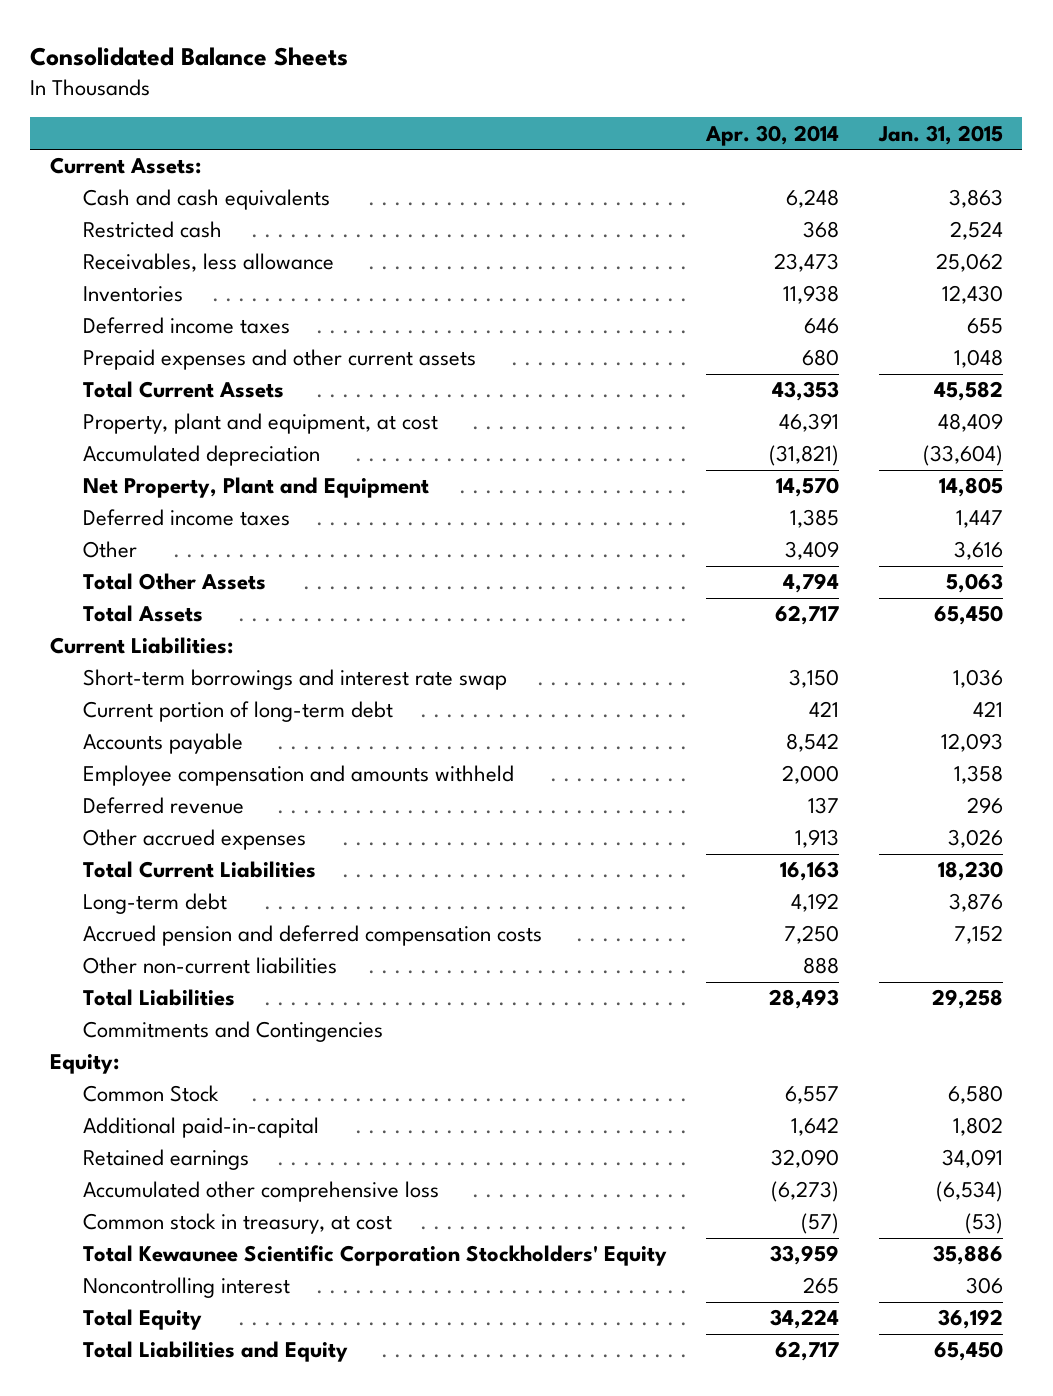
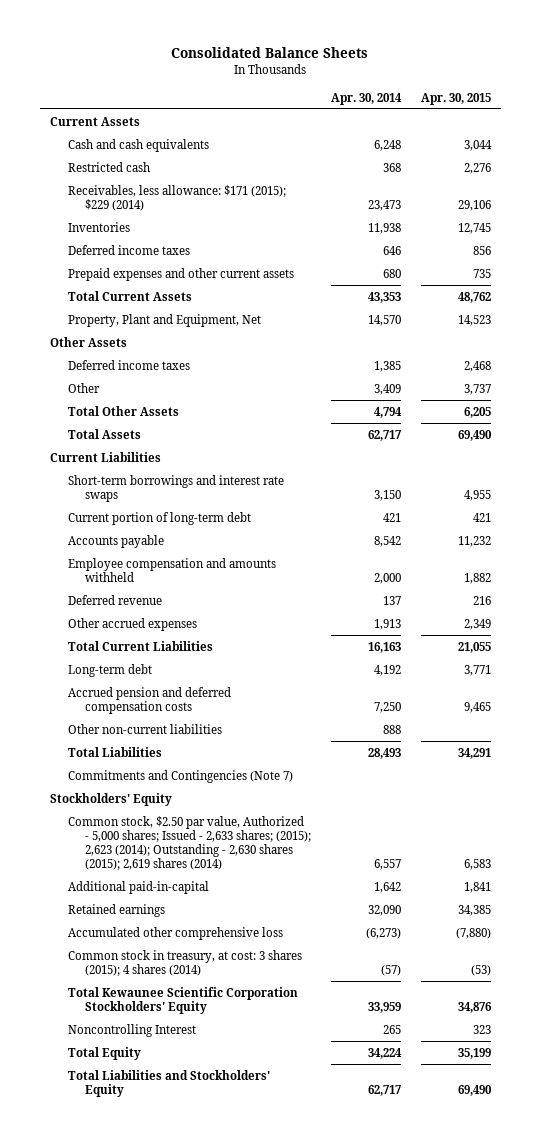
[877,124,1003,145] Jan. 31, 2015 -> none
none -> [420,92,491,105] Apr. 30, 2015
[49,157,201,175] Current Assets: -> [50,116,141,126] Current Assets
[83,253,335,273] Receivables, less allowance -> [67,184,286,211] Receivables, less allowance: $171 (2015); $229 (2014)
[83,413,439,435] Property, plant and equipment, at cost -> none
[83,445,321,467] Accumulated depreciation -> none
[83,477,430,499] Net Property, Plant and Equipment -> [67,313,261,327] Property, Plant and Equipment, Net
none -> [50,336,128,347] Other Assets
[49,637,233,655] Current Liabilities: -> [50,451,162,462] Current Liabilities
[83,669,508,691] Short-term borrowings and interest rate swap -> [67,474,284,502] Short-term borrowings and interest rate swaps
[83,1021,384,1043] Commitments and Contingencies -> [67,769,293,783] Commitments and Contingencies (Note 7)
[49,1054,119,1075] Equity: -> [50,792,173,806] Stockholders' Equity
[83,1085,220,1103] Common Stock -> [67,815,312,870] Common stock, $2.50 par value, Authorized - 5,000 shares; Issued - 2,633 shares; (2015); 2,623 (2014); Outstanding - 2,630 shares (2015); 2,619 shares (2014)
[83,1213,393,1235] Common stock in treasury, at cost -> [67,949,302,976] Common stock in treasury, at cost: 3 shares (2015); 4 shares (2014)
[83,1277,291,1299] Noncontrolling interest -> [67,1023,196,1037] Noncontrolling Interest
[83,1341,349,1363] Total Liabilities and Equity -> [67,1069,270,1097] Total Liabilities and Stockholders' Equity

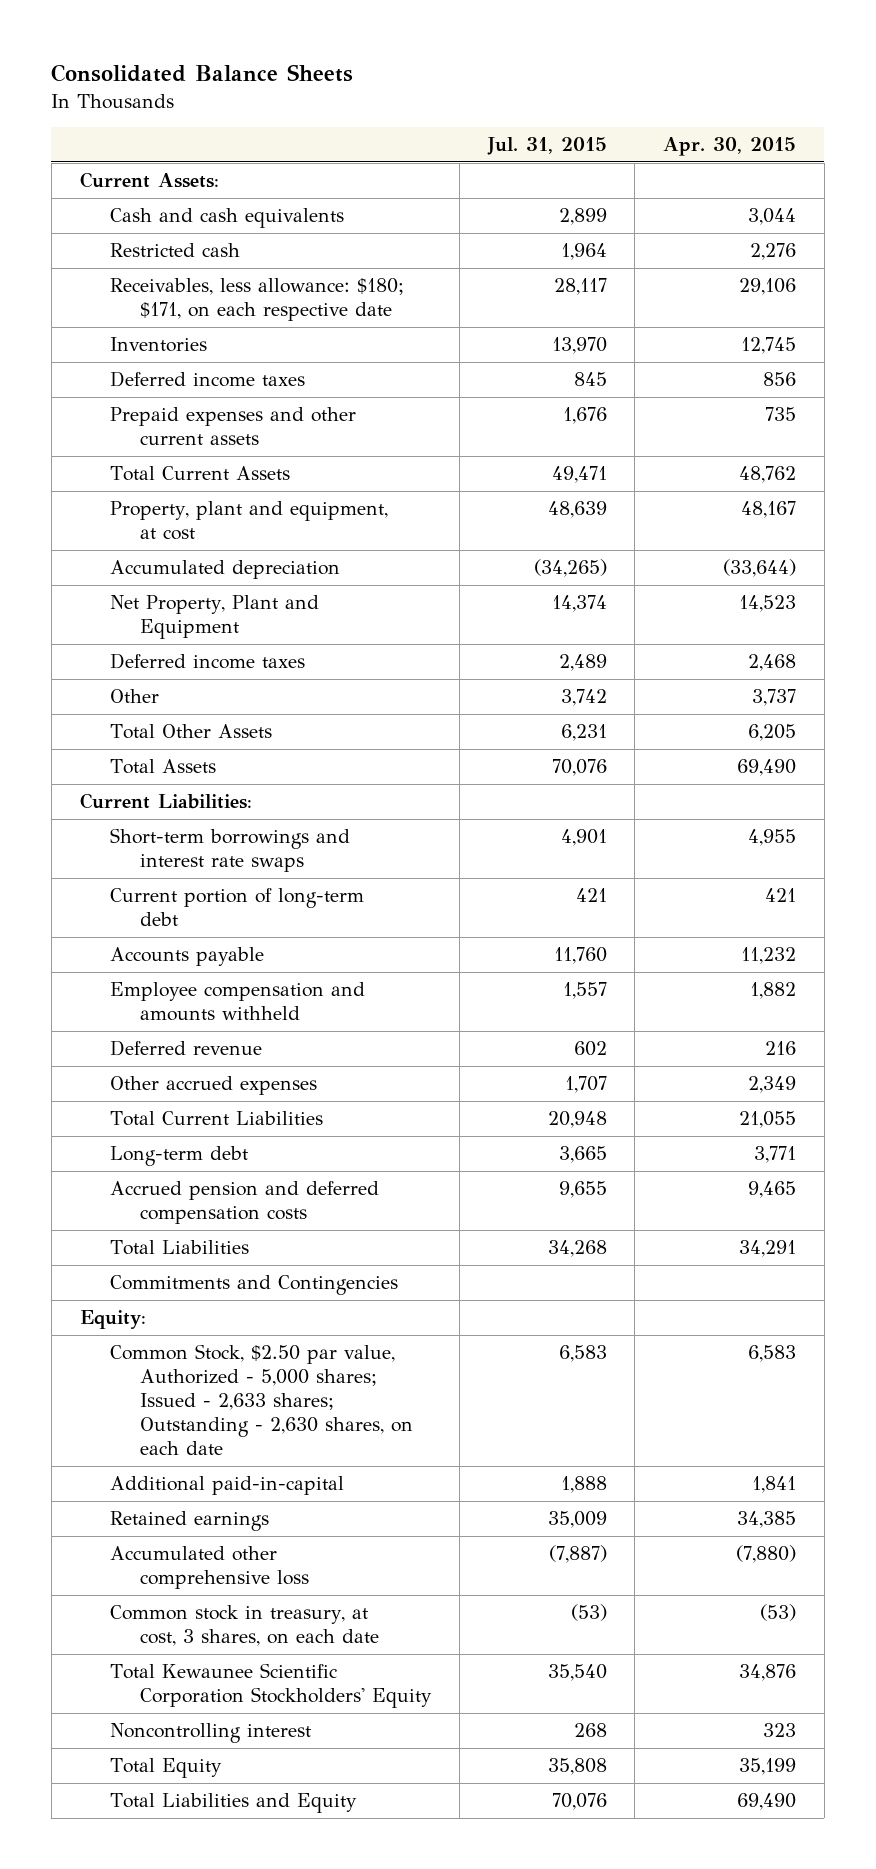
[330,92,402,105] Apr. 30, 2014 -> none
none -> [486,136,607,155] Jul. 31, 2015
[50,116,141,126] Current Assets -> [79,171,219,188] Current Assets:
[67,184,286,211] Receivables, less allowance: $171 (2015); $229 (2014) -> [109,277,404,321] Receivables, less allowance: $180; $171, on each respective date
[50,336,128,347] Other Assets -> none
none -> [109,500,388,540] Property, plant and equipment, at cost
none -> [109,559,340,579] Accumulated depreciation
[67,313,261,327] Property, Plant and Equipment, Net -> [109,594,319,639] Net Property, Plant and Equipment
[50,451,162,462] Current Liabilities -> [79,792,252,809] Current Liabilities:
[67,723,222,734] Other non-current liabilities -> none
[67,769,293,783] Commitments and Contingencies (Note 7) -> [109,1274,398,1295] Commitments and Contingencies
[50,792,173,806] Stockholders' Equity -> [79,1309,146,1329] Equity:
[67,815,312,870] Common stock, $2.50 par value, Authorized - 5,000 shares; Issued - 2,633 shares; (2015); 2,623 (2014); Outstanding - 2,630 shares (2015); 2,619 shares (2014) -> [109,1343,414,1455] Common Stock, $2.50 par value, Authorized - 5,000 shares; Issued - 2,633 shares; Outstanding - 2,630 shares, on each date
[67,949,302,976] Common stock in treasury, at cost: 3 shares (2015); 4 shares (2014) -> [109,1604,380,1646] Common stock in treasury, at cost, 3 shares, on each date
[67,1023,196,1037] Noncontrolling Interest -> [109,1722,311,1743] Noncontrolling interest
[67,1069,270,1097] Total Liabilities and Stockholders' Equity -> [109,1792,357,1813] Total Liabilities and Equity

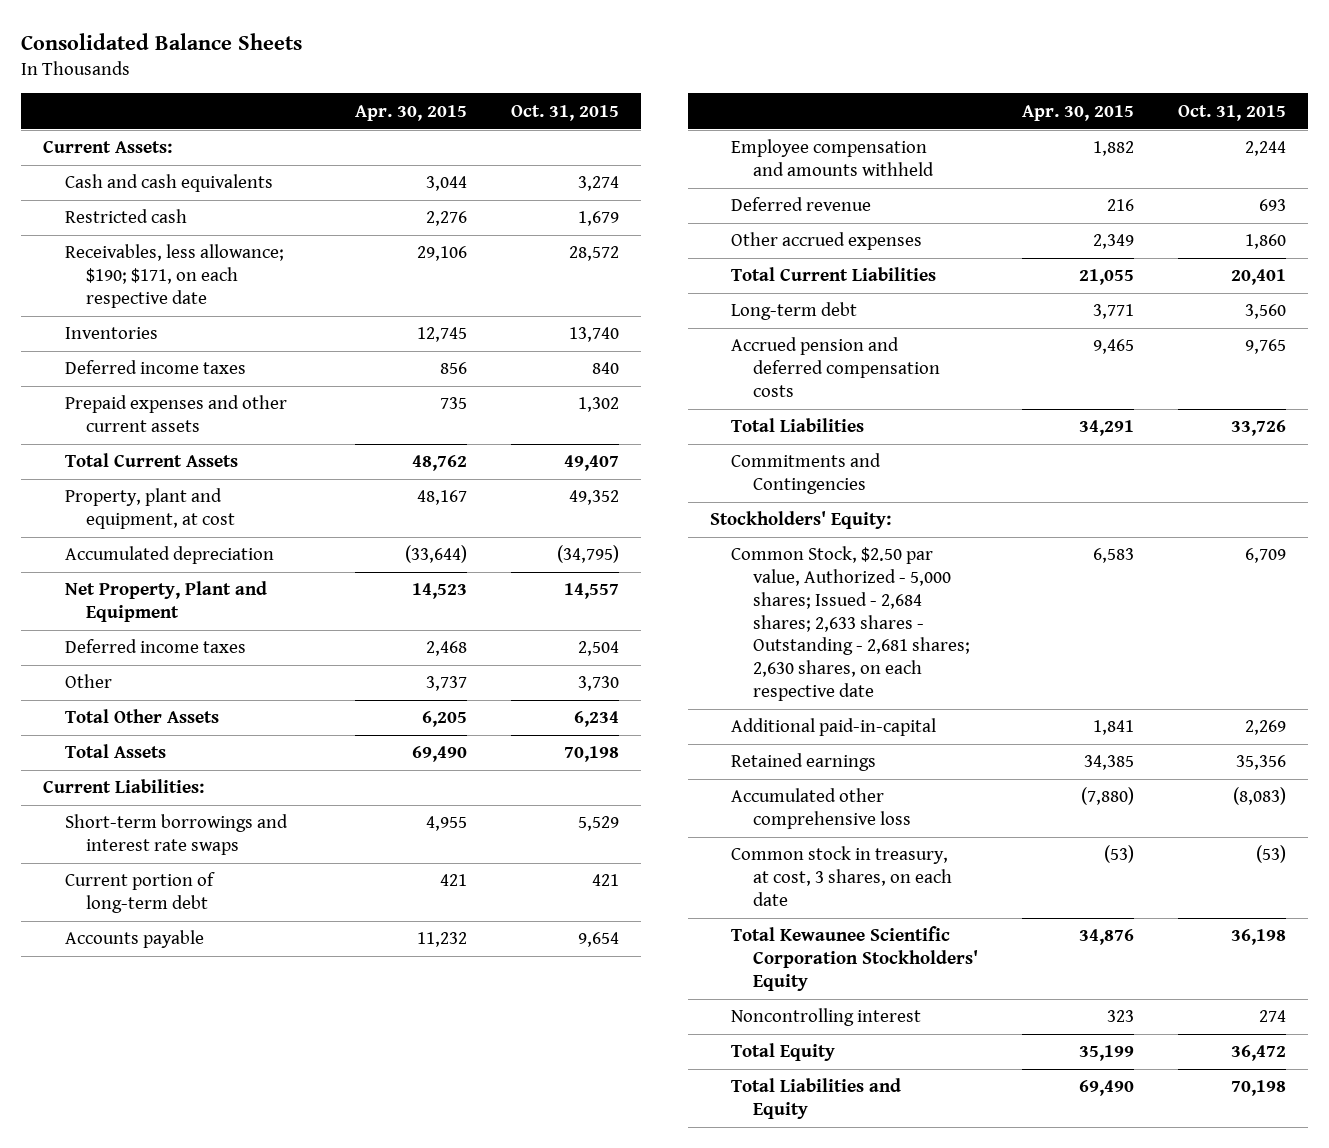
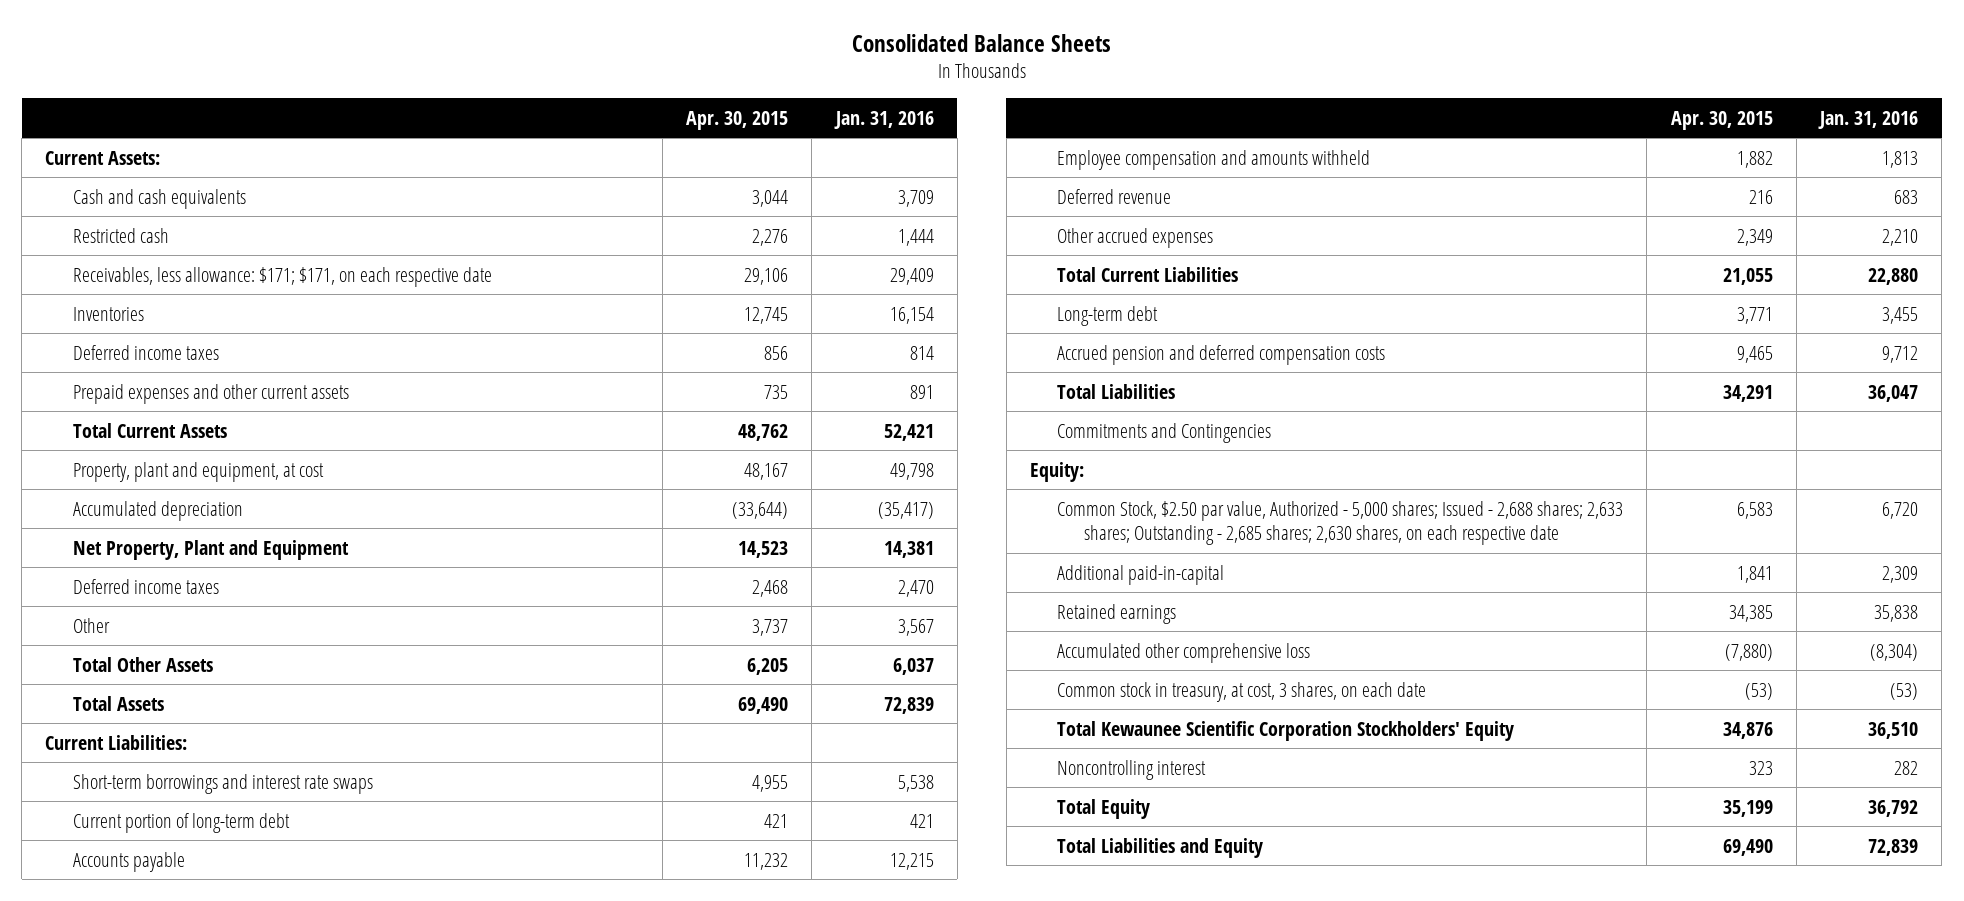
[511,104,620,121] Oct. 31, 2015 -> none
none -> [833,110,934,129] Jan. 31, 2016
[64,244,284,308] Receivables, less allowance; $190; $171, on each respective date -> [72,266,492,287] Receivables, less allowance: $171; $171, on each respective date
[709,511,891,530] Stockholders' Equity: -> [1029,461,1084,482] Equity:
[731,546,971,701] Common Stock, $2.50 par value, Authorized - 5,000 shares; Issued - 2,684 shares; 2,633 shares - Outstanding - 2,681 shares; 2,630 shares, on each respective date -> [1057,500,1624,546] Common Stock, $2.50 par value, Authorized - 5,000 shares; Issued - 2,688 shares; 2,633 shares; Outstanding - 2,685 shares; 2,630 shares, on each respective date

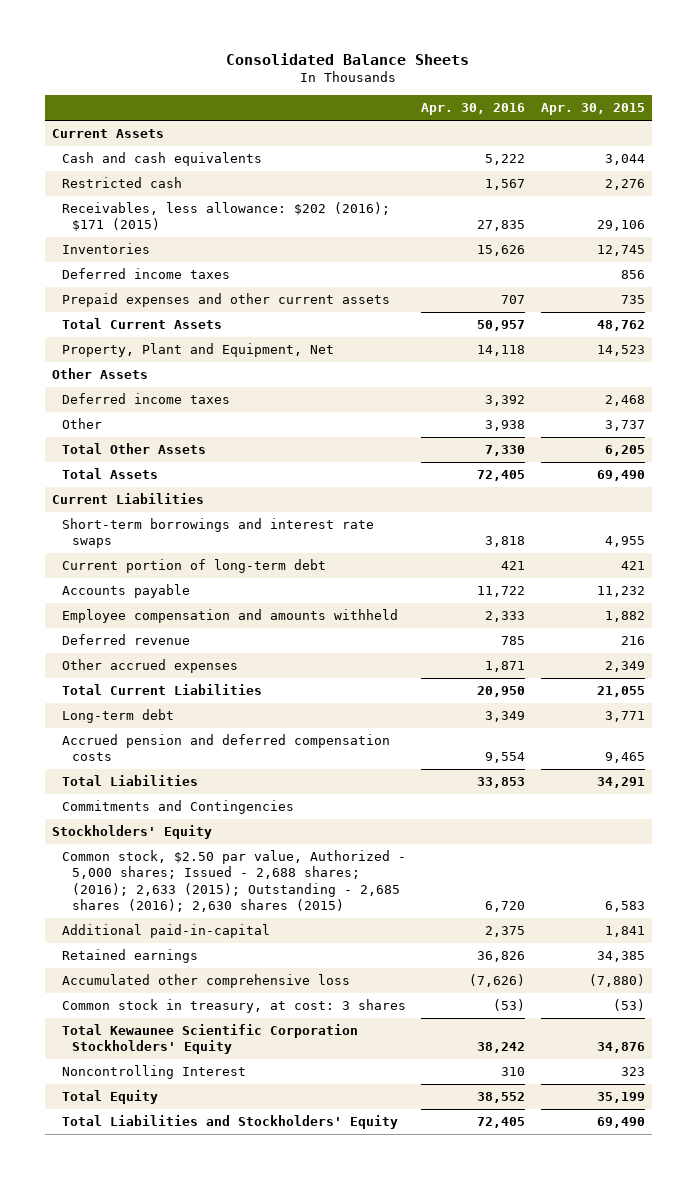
[833,110,934,129] Jan. 31, 2016 -> none
none -> [421,103,526,116] Apr. 30, 2016
[45,150,161,165] Current Assets: -> [52,129,165,139] Current Assets
[72,266,492,287] Receivables, less allowance: $171; $171, on each respective date -> [62,202,391,232] Receivables, less allowance: $202 (2016); $171 (2015)
[72,461,324,482] Property, plant and equipment, at cost -> none
[72,500,243,521] Accumulated depreciation -> none
[72,539,349,560] Net Property, Plant and Equipment -> [62,343,335,358] Property, Plant and Equipment, Net
none -> [52,368,149,380] Other Assets
[45,734,188,750] Current Liabilities: -> [52,493,205,505] Current Liabilities
[1029,461,1084,482] Equity: -> [52,825,213,840] Stockholders' Equity
[1057,500,1624,546] Common Stock, $2.50 par value, Authorized - 5,000 shares; Issued - 2,688 shares; 2,633 shares; Outstanding - 2,685 shares; 2,630 shares, on each respective date -> [62,850,407,912] Common stock, $2.50 par value, Authorized - 5,000 shares; Issued - 2,688 shares; (2016); 2,633 (2015); Outstanding - 2,685 shares (2016); 2,630 shares (2015)
[1057,681,1427,702] Common stock in treasury, at cost, 3 shares, on each date -> [62,999,407,1014] Common stock in treasury, at cost: 3 shares
[1057,759,1207,780] Noncontrolling interest -> [62,1065,247,1080] Noncontrolling Interest
[1057,837,1264,858] Total Liabilities and Equity -> [62,1115,399,1130] Total Liabilities and Stockholders' Equity

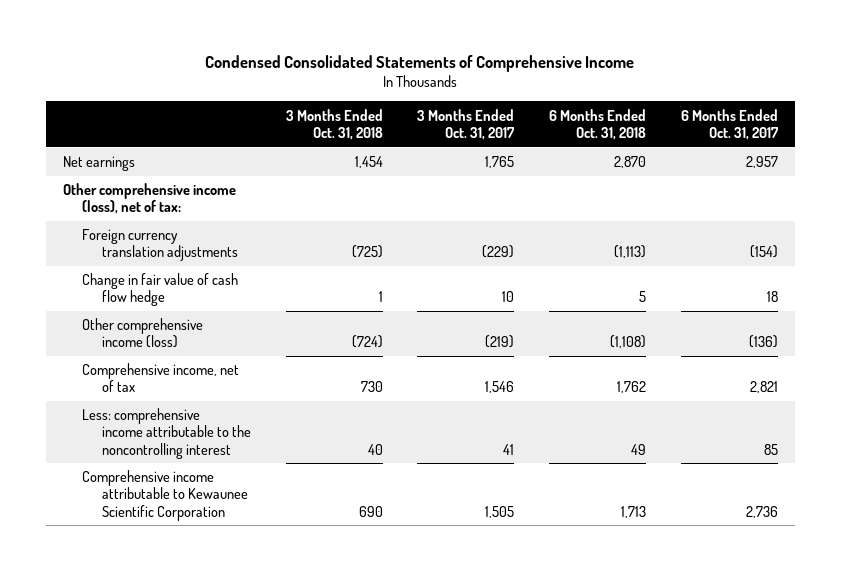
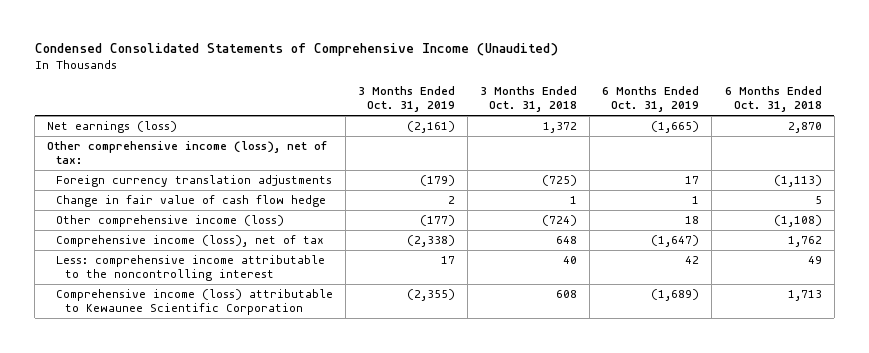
[205,54,635,72] Condensed Consolidated Statements of Comprehensive Income -> [34,43,558,57] Condensed Consolidated Statements of Comprehensive Income (Unaudited)
[417,108,516,140] 3 Months Ended Oct. 31, 2017 -> none
[680,108,779,140] 6 Months Ended Oct. 31, 2017 -> none
none -> [358,86,456,113] 3 Months Ended Oct. 31, 2019
none -> [602,86,700,113] 6 Months Ended Oct. 31, 2019
[63,156,136,172] Net earnings -> [47,120,178,133] Net earnings (loss)
[354,156,383,169] 1,454 -> [543,121,578,133] 1,372
[82,363,240,393] Comprehensive income, net of tax -> [55,234,324,247] Comprehensive income (loss), net of tax
[360,381,383,393] 730 -> [556,235,578,244] 648
[82,470,248,521] Comprehensive income attributable to Kewaunee Scientific Corporation -> [55,288,333,316] Comprehensive income (loss) attributable to Kewaunee Scientific Corporation
[358,505,383,517] 690 -> [556,289,578,298] 608

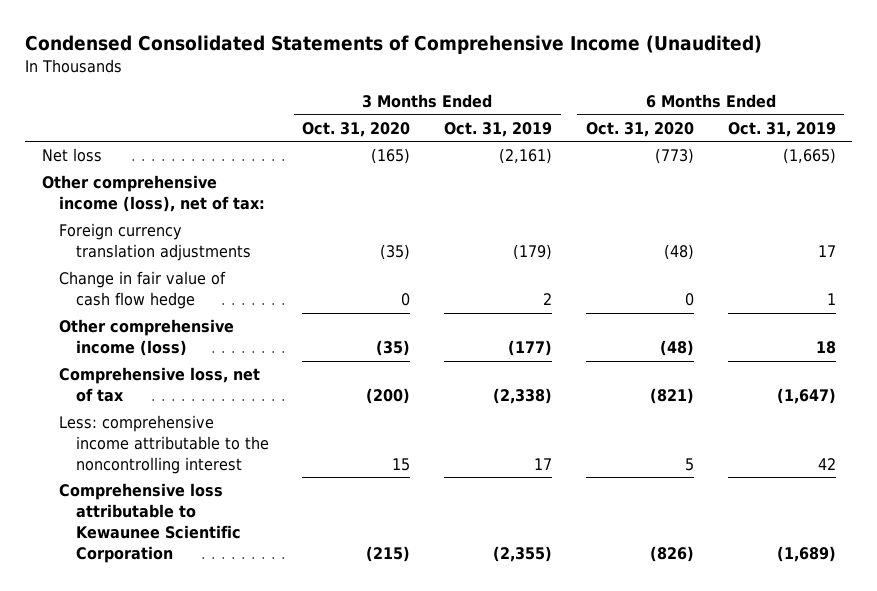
[480,86,578,113] 3 Months Ended Oct. 31, 2018 -> none
[724,86,822,113] 6 Months Ended Oct. 31, 2018 -> none
none -> [302,121,411,137] Oct. 31, 2020
none -> [585,121,694,137] Oct. 31, 2020
[47,120,178,133] Net earnings (loss) -> [41,148,102,163] Net loss
[55,234,324,247] Comprehensive income (loss), net of tax -> [58,367,260,403] Comprehensive loss, net of tax
[55,288,333,316] Comprehensive income (loss) attributable to Kewaunee Scientific Corporation -> [58,483,241,563] Comprehensive loss attributable to Kewaunee Scientific Corporation

